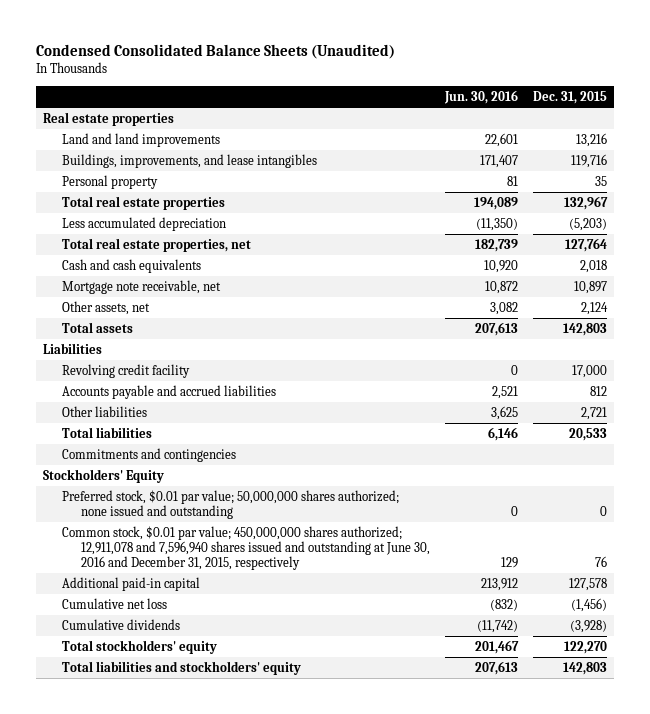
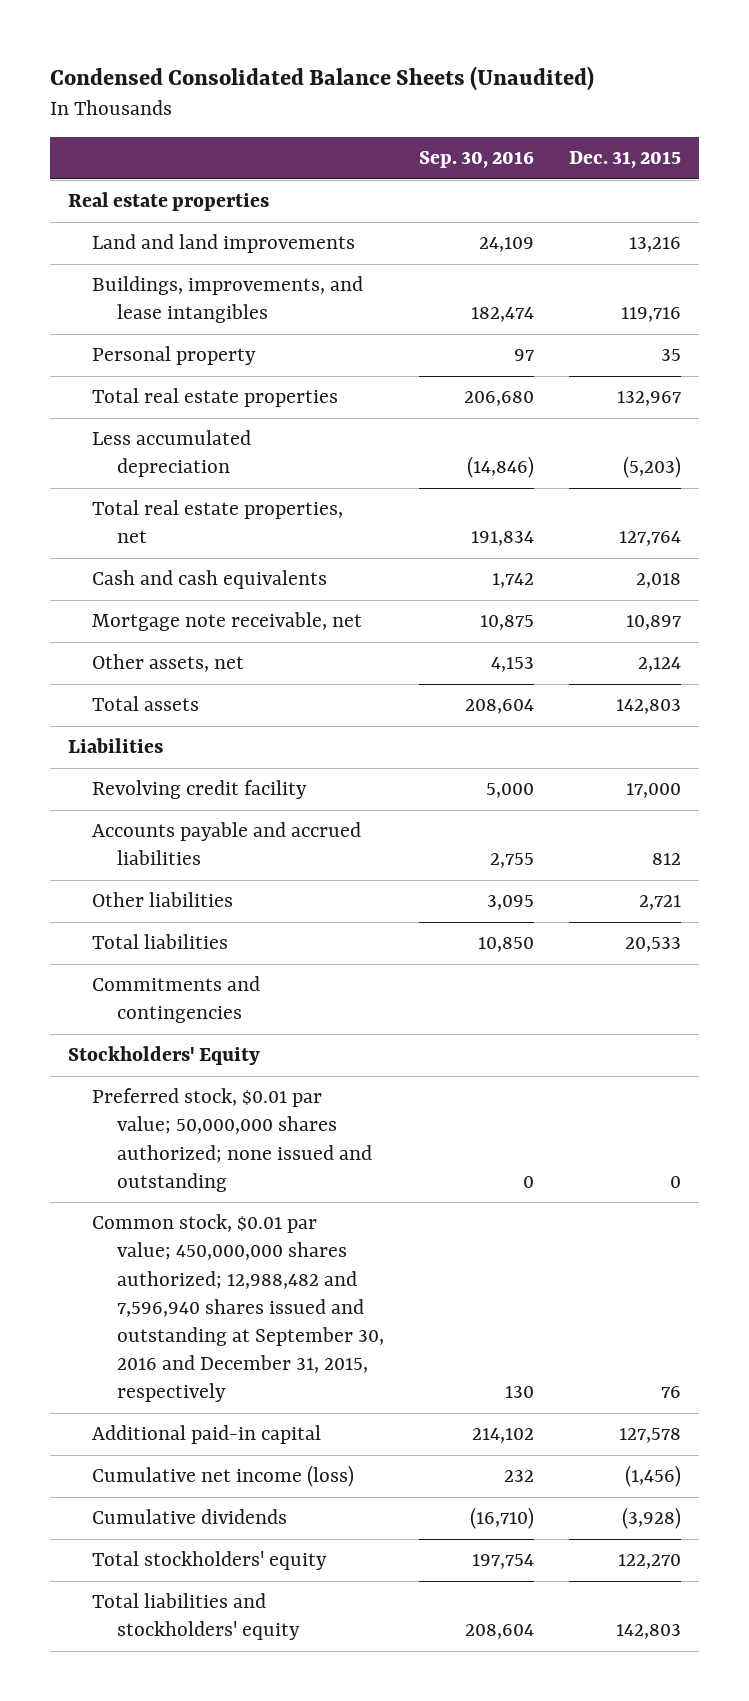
[443,90,518,105] Jun. 30, 2016 -> none
none -> [418,151,534,169] Sep. 30, 2016
[61,525,430,571] Common stock, $0.01 par value; 450,000,000 shares authorized; 12,911,078 and 7,596,940 shares issued and outstanding at June 30, 2016 and December 31, 2015, respectively -> [92,1214,384,1403] Common stock, $0.01 par value; 450,000,000 shares authorized; 12,988,482 and 7,596,940 shares issued and outstanding at September 30, 2016 and December 31, 2015, respectively
[61,597,167,609] Cumulative net loss -> [92,1465,355,1488] Cumulative net income (loss)

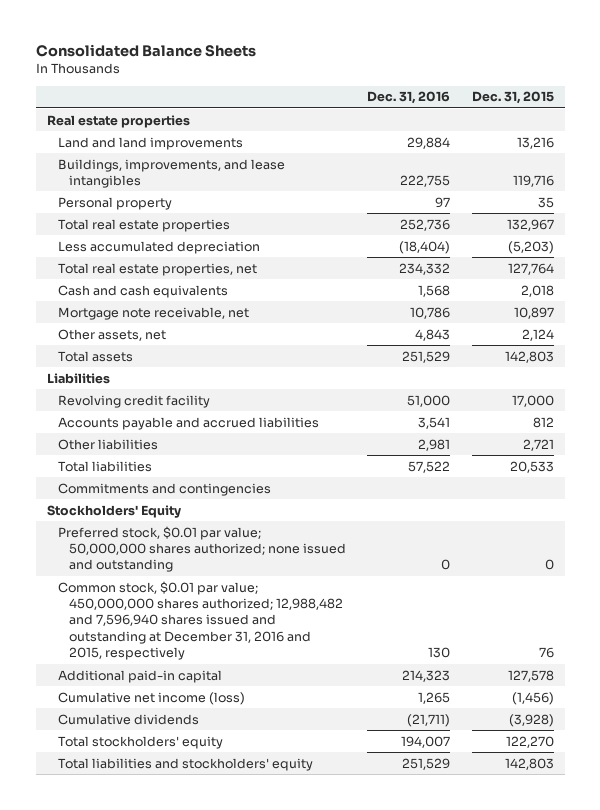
[50,65,595,91] Condensed Consolidated Balance Sheets (Unaudited) -> [35,43,256,57] Consolidated Balance Sheets
[418,151,534,169] Sep. 30, 2016 -> none
none -> [367,91,451,105] Dec. 31, 2016
[92,1214,384,1403] Common stock, $0.01 par value; 450,000,000 shares authorized; 12,988,482 and 7,596,940 shares issued and outstanding at September 30, 2016 and December 31, 2015, respectively -> [57,580,344,661] Common stock, $0.01 par value; 450,000,000 shares authorized; 12,988,482 and 7,596,940 shares issued and outstanding at December 31, 2016 and 2015, respectively

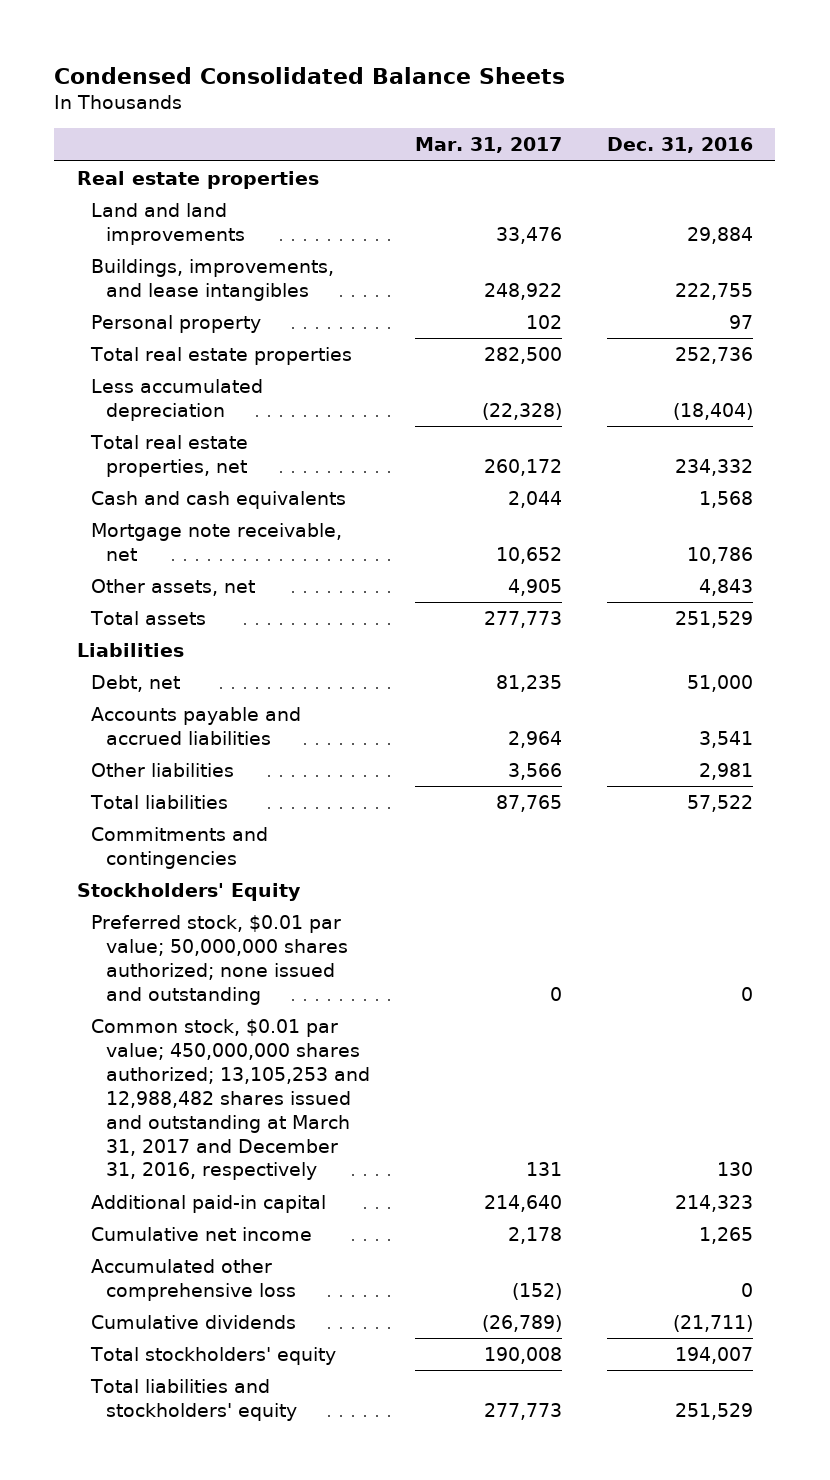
[35,43,256,57] Consolidated Balance Sheets -> [54,66,566,84] Condensed Consolidated Balance Sheets
[471,91,554,105] Dec. 31, 2015 -> none
none -> [414,137,562,154] Mar. 31, 2017
[57,394,210,408] Revolving credit facility -> none
none -> [91,675,181,693] Debt, net
[57,580,344,661] Common stock, $0.01 par value; 450,000,000 shares authorized; 12,988,482 and 7,596,940 shares issued and outstanding at December 31, 2016 and 2015, respectively -> [91,1019,370,1181] Common stock, $0.01 par value; 450,000,000 shares authorized; 13,105,253 and 12,988,482 shares issued and outstanding at March 31, 2017 and December 31, 2016, respectively
[57,691,245,705] Cumulative net income (loss) -> [91,1227,313,1242] Cumulative net income
none -> [91,1259,296,1301] Accumulated other comprehensive loss

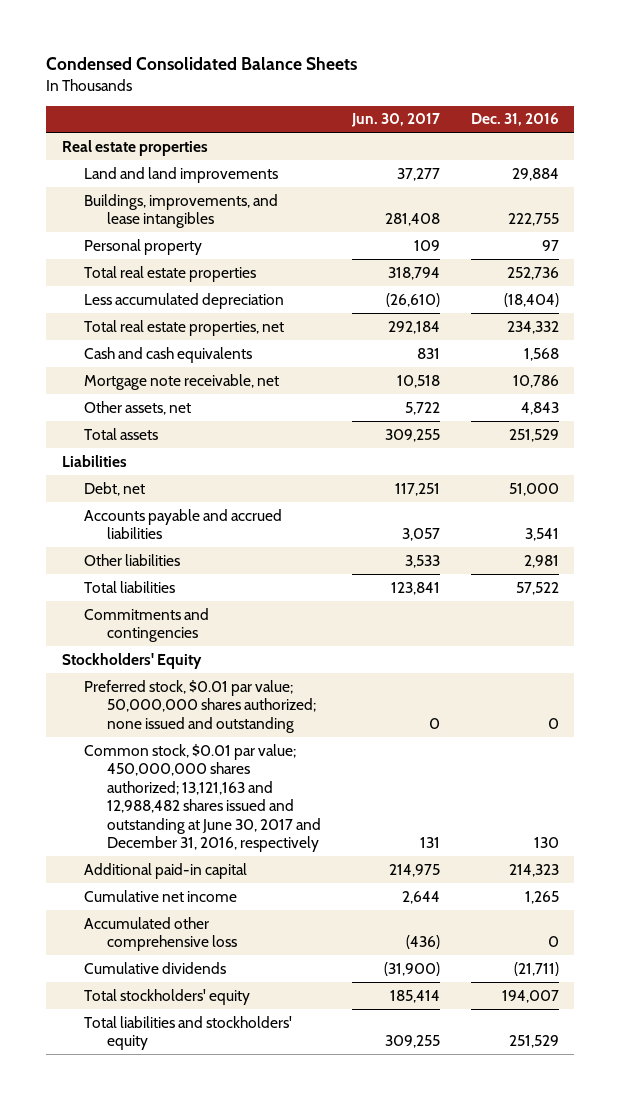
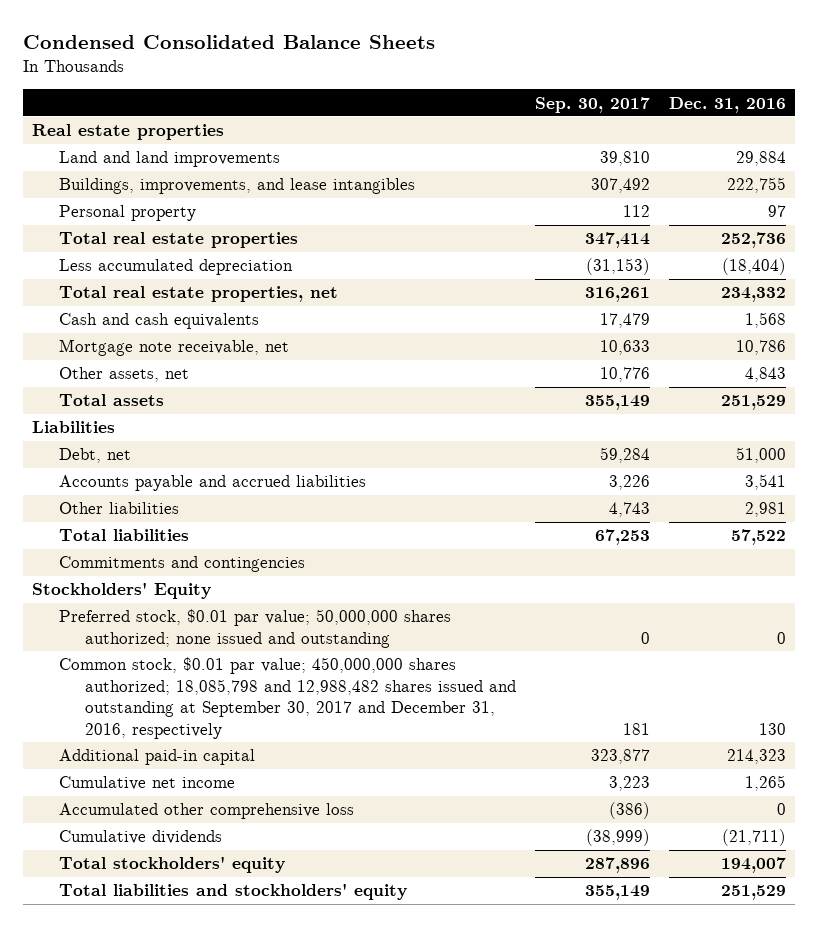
[350,113,440,128] Jun. 30, 2017 -> none
none -> [535,96,651,113] Sep. 30, 2017
[84,743,322,853] Common stock, $0.01 par value; 450,000,000 shares authorized; 13,121,163 and 12,988,482 shares issued and outstanding at June 30, 2017 and December 31, 2016, respectively -> [58,657,517,739] Common stock, $0.01 par value; 450,000,000 shares authorized; 18,085,798 and 12,988,482 shares issued and outstanding at September 30, 2017 and December 31, 2016, respectively

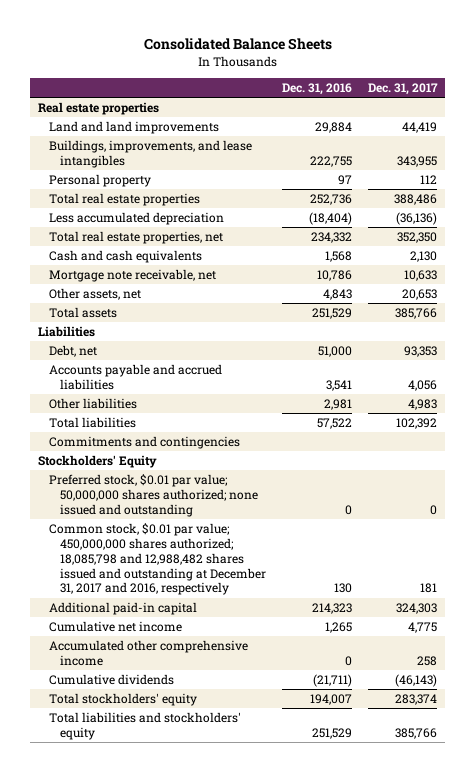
[22,35,435,50] Condensed Consolidated Balance Sheets -> [143,38,332,51] Consolidated Balance Sheets
[535,96,651,113] Sep. 30, 2017 -> none
none -> [368,82,439,95] Dec. 31, 2017
[58,657,517,739] Common stock, $0.01 par value; 450,000,000 shares authorized; 18,085,798 and 12,988,482 shares issued and outstanding at September 30, 2017 and December 31, 2016, respectively -> [49,523,267,596] Common stock, $0.01 par value; 450,000,000 shares authorized; 18,085,798 and 12,988,482 shares issued and outstanding at December 31, 2017 and 2016, respectively
[58,803,354,820] Accumulated other comprehensive loss -> [49,640,249,666] Accumulated other comprehensive income

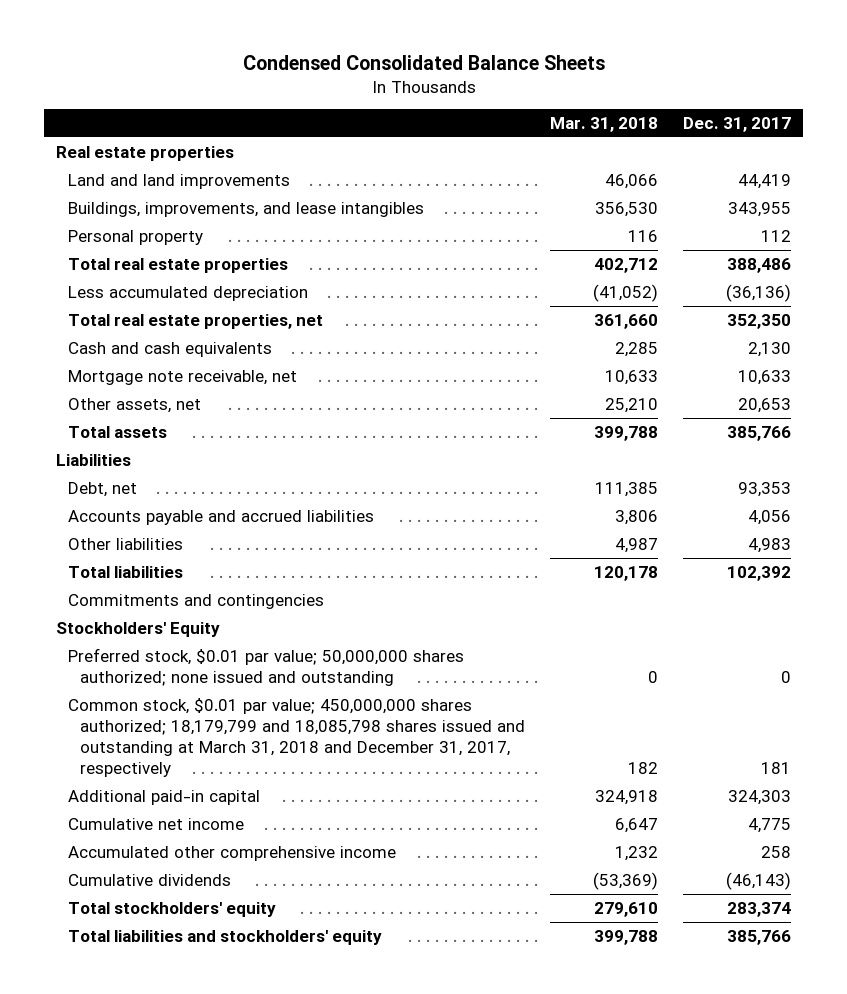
[143,38,332,51] Consolidated Balance Sheets -> [242,54,605,70] Condensed Consolidated Balance Sheets
[282,82,353,95] Dec. 31, 2016 -> none
none -> [549,117,658,133] Mar. 31, 2018
[49,523,267,596] Common stock, $0.01 par value; 450,000,000 shares authorized; 18,085,798 and 12,988,482 shares issued and outstanding at December 31, 2017 and 2016, respectively -> [68,697,526,778] Common stock, $0.01 par value; 450,000,000 shares authorized; 18,179,799 and 18,085,798 shares issued and outstanding at March 31, 2018 and December 31, 2017, respectively

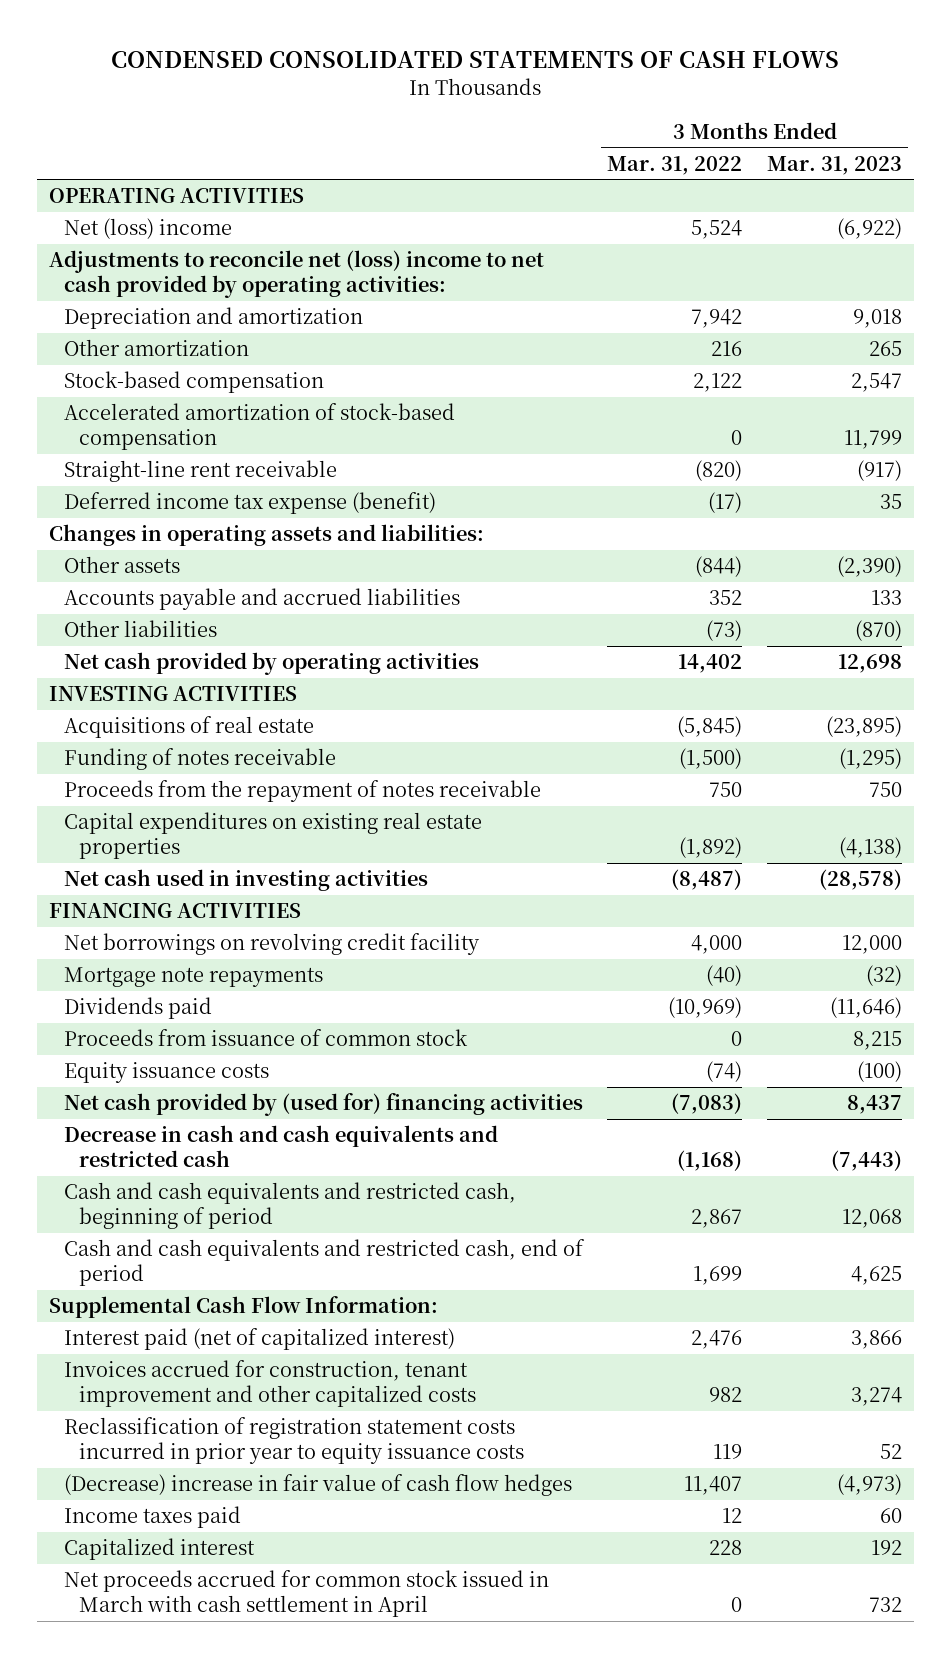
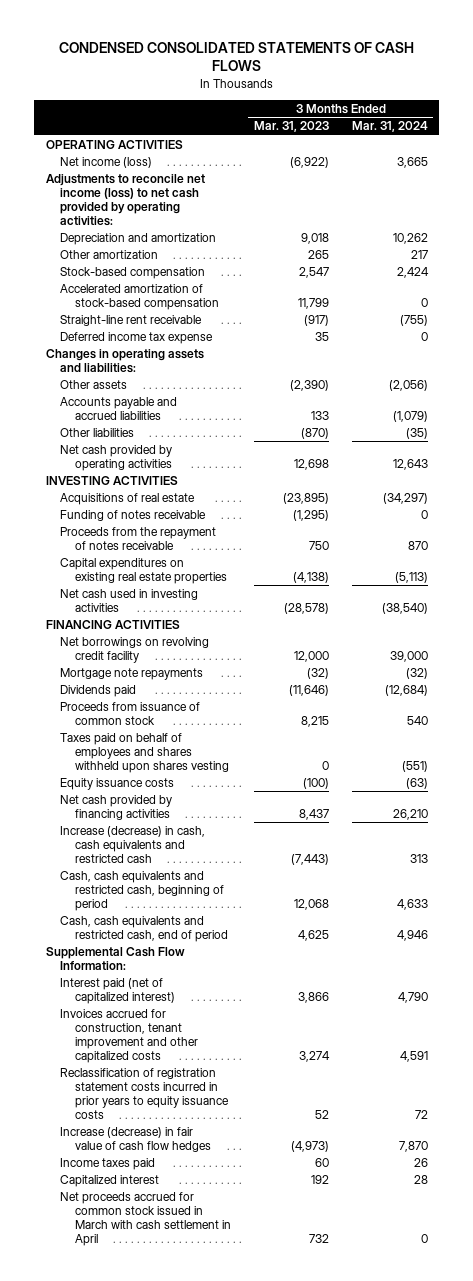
[607,155,743,175] Mar. 31, 2022 -> none
none -> [351,121,428,133] Mar. 31, 2024
[64,218,233,240] Net (loss) income -> [60,157,153,169] Net income (loss)
[49,250,545,298] Adjustments to reconcile net (loss) income to net cash provided by operating activities: -> [45,174,205,227] Adjustments to reconcile net income (loss) to net cash provided by operating activities:
[64,492,437,515] Deferred income tax expense (benefit) -> [60,332,214,345] Deferred income tax expense
none -> [60,733,229,774] Taxes paid on behalf of employees and shares withheld upon shares vesting
[64,1093,584,1117] Net cash provided by (used for) financing activities -> [60,795,173,821] Net cash provided by financing activities
[64,1125,499,1167] Decrease in cash and cash equivalents and restricted cash -> [60,826,206,864] Increase (decrease) in cash, cash equivalents and restricted cash
[64,1182,517,1229] Cash and cash equivalents and restricted cash, beginning of period -> [60,871,224,912] Cash, cash equivalents and restricted cash, beginning of period
[64,1239,586,1286] Cash and cash equivalents and restricted cash, end of period -> [60,916,228,943] Cash, cash equivalents and restricted cash, end of period
[64,1417,525,1464] Reclassification of registration statement costs incurred in prior year to equity issuance costs -> [60,1068,229,1120] Reclassification of registration statement costs incurred in prior years to equity issuance costs
[64,1474,573,1497] (Decrease) increase in fair value of cash flow hedges -> [60,1127,211,1153] Increase (decrease) in fair value of cash flow hedges

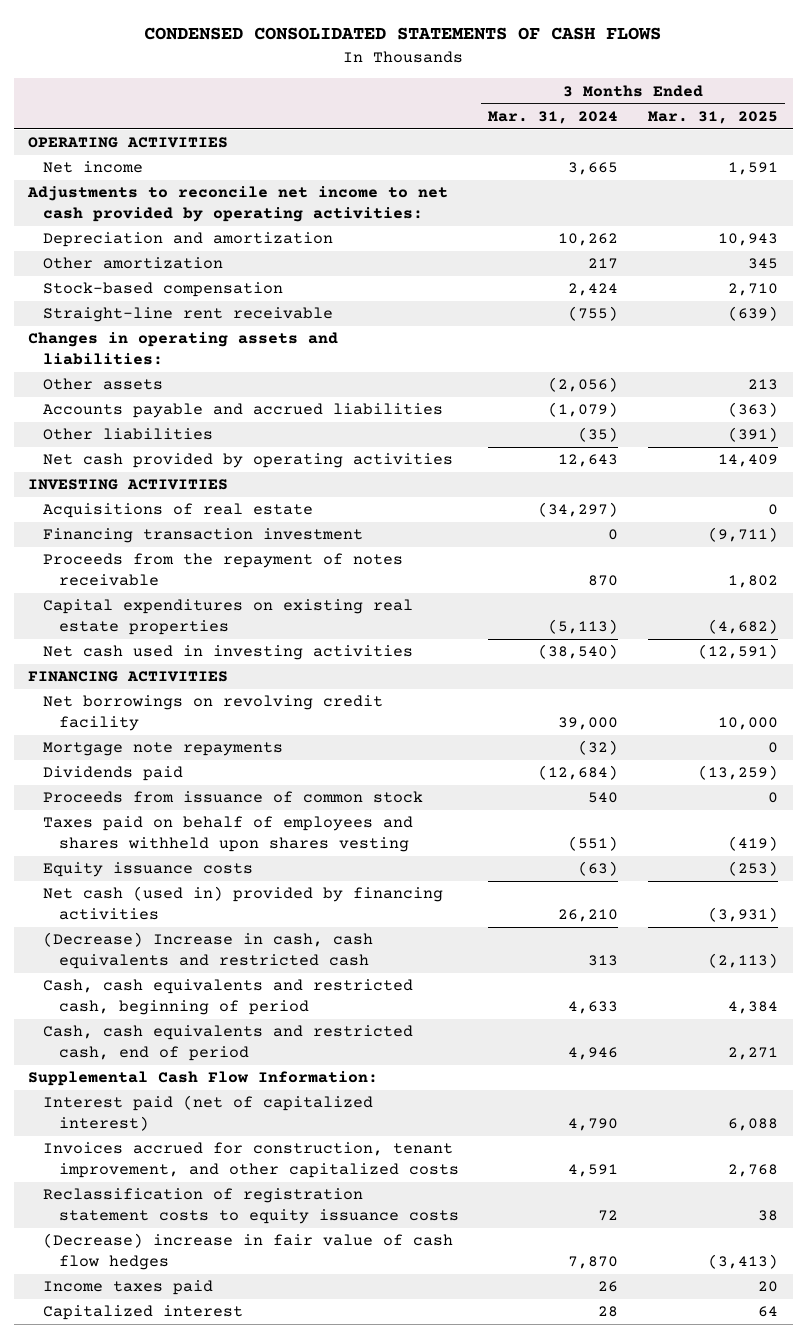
[253,121,329,133] Mar. 31, 2023 -> none
none -> [647,110,778,124] Mar. 31, 2025
[60,157,153,169] Net income (loss) -> [43,161,144,174] Net income
[45,174,205,227] Adjustments to reconcile net income (loss) to net cash provided by operating activities: -> [27,186,449,222] Adjustments to reconcile net income to net cash provided by operating activities:
[60,284,219,311] Accelerated amortization of stock-based compensation -> none
[60,332,214,345] Deferred income tax expense -> none
[60,510,207,522] Funding of notes receivable -> none
none -> [43,528,364,544] Financing transaction investment
[60,795,173,821] Net cash provided by financing activities -> [43,886,444,920] Net cash (used in) provided by financing activities
[60,826,206,864] Increase (decrease) in cash, cash equivalents and restricted cash -> [43,932,374,969] (Decrease) Increase in cash, cash equivalents and restricted cash
[60,1009,198,1064] Invoices accrued for construction, tenant improvement and other capitalized costs -> [43,1142,459,1178] Invoices accrued for construction, tenant improvement, and other capitalized costs
[60,1068,229,1120] Reclassification of registration statement costs incurred in prior years to equity issuance costs -> [43,1188,459,1224] Reclassification of registration statement costs to equity issuance costs
[60,1127,211,1153] Increase (decrease) in fair value of cash flow hedges -> [43,1233,454,1270] (Decrease) increase in fair value of cash flow hedges
[60,1192,231,1247] Net proceeds accrued for common stock issued in March with cash settlement in April -> none

